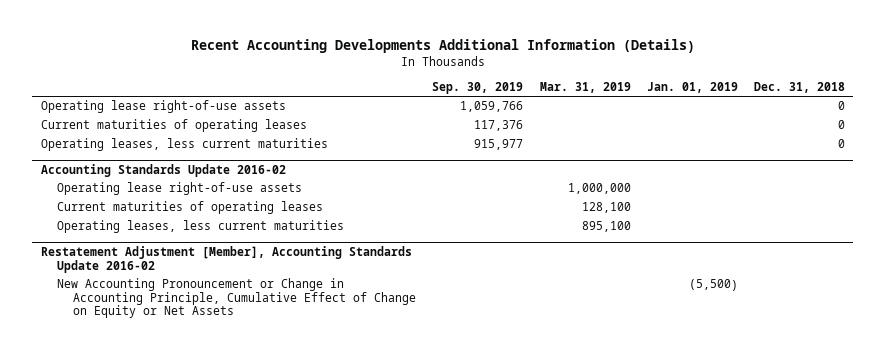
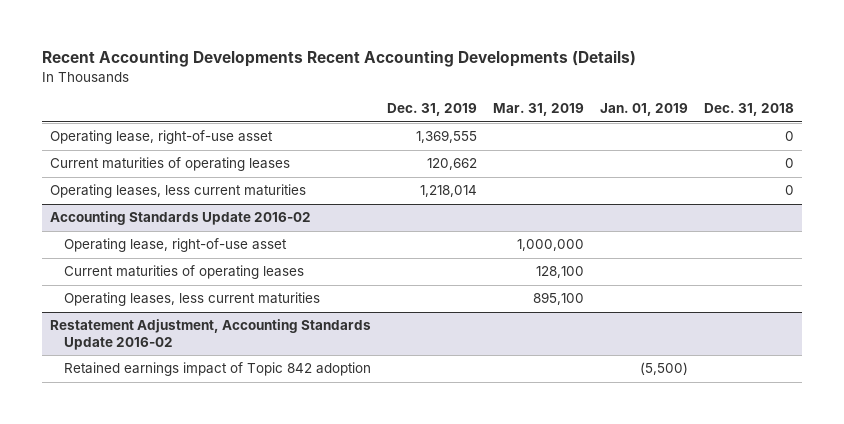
[190,39,695,54] Recent Accounting Developments Additional Information (Details) -> [42,50,637,68] Recent Accounting Developments Recent Accounting Developments (Details)
[432,82,524,95] Sep. 30, 2019 -> none
none -> [387,103,478,117] Dec. 31, 2019
[40,100,286,114] Operating lease right-of-use assets -> [50,130,274,145] Operating lease, right-of-use asset
[56,182,302,196] Operating lease right-of-use assets -> [63,238,287,253] Operating lease, right-of-use asset
[40,246,412,273] Restatement Adjustment [Member], Accounting Standards Update 2016-02 -> [50,319,372,350] Restatement Adjustment, Accounting Standards Update 2016-02
[56,278,416,319] New Accounting Pronouncement or Change in Accounting Principle, Cumulative Effect of Change on Equity or Net Assets -> [63,362,371,377] Retained earnings impact of Topic 842 adoption

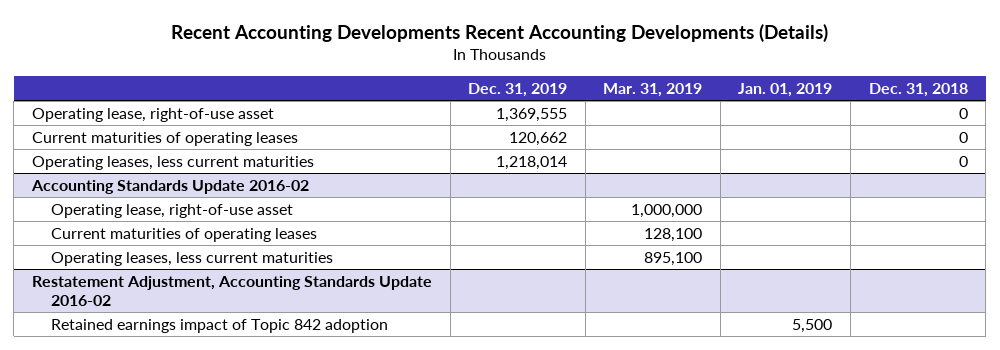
[640,362,689,376] (5,500) -> [792,318,833,333] 5,500

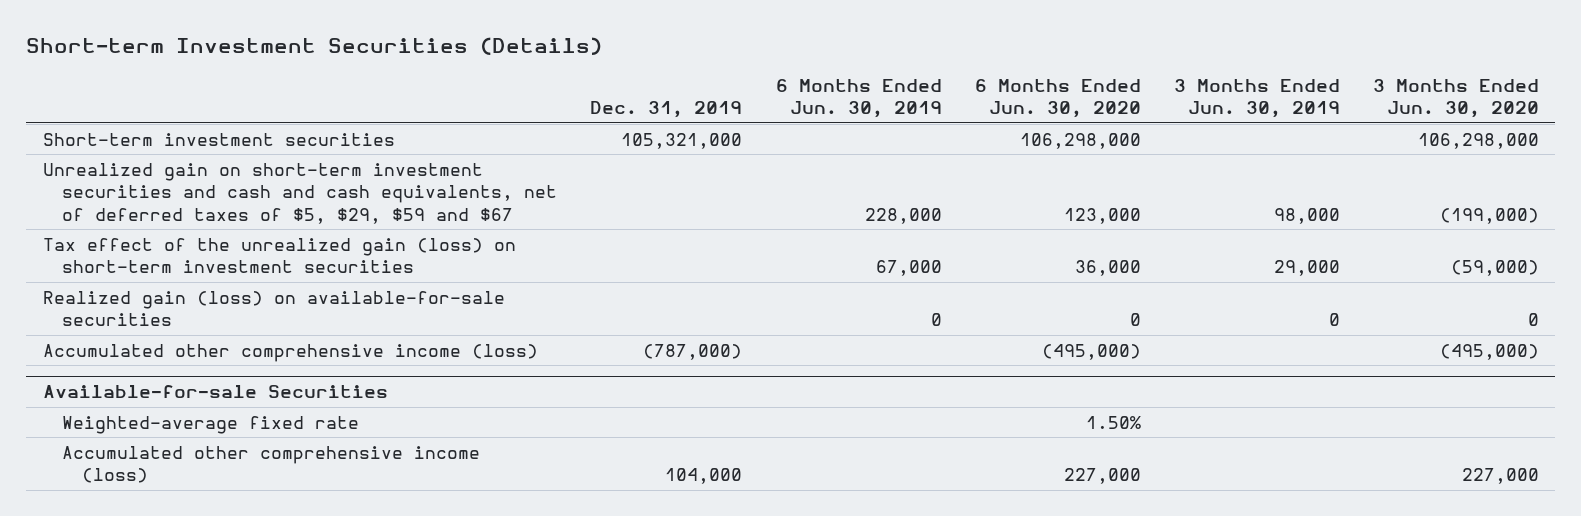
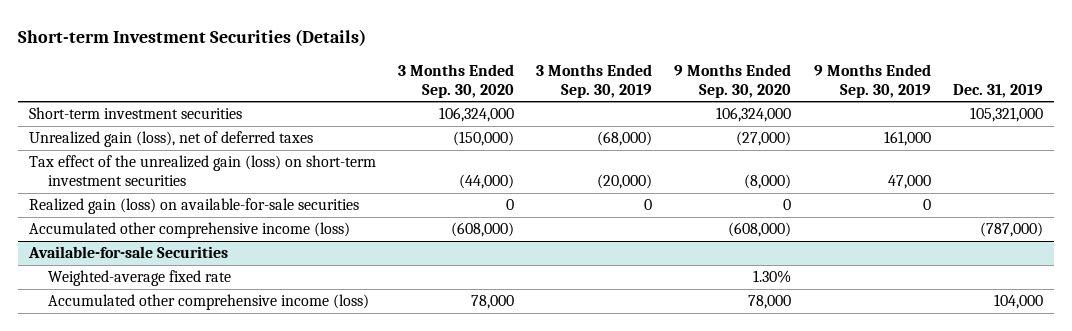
[775,78,942,119] 6 Months Ended Jun. 30, 2019 -> none
[974,78,1141,119] 6 Months Ended Jun. 30, 2020 -> none
[1173,78,1340,119] 3 Months Ended Jun. 30, 2019 -> none
[1372,78,1539,119] 3 Months Ended Jun. 30, 2020 -> none
none -> [398,63,515,98] 3 Months Ended Sep. 30, 2020
none -> [536,63,653,98] 3 Months Ended Sep. 30, 2019
none -> [674,63,792,98] 9 Months Ended Sep. 30, 2020
none -> [813,63,931,98] 9 Months Ended Sep. 30, 2019
[42,162,558,224] Unrealized gain on short-term investment securities and cash and cash equivalents, net of deferred taxes of $5, $29, $59 and $67 -> [29,131,314,148] Unrealized gain (loss), net of deferred taxes

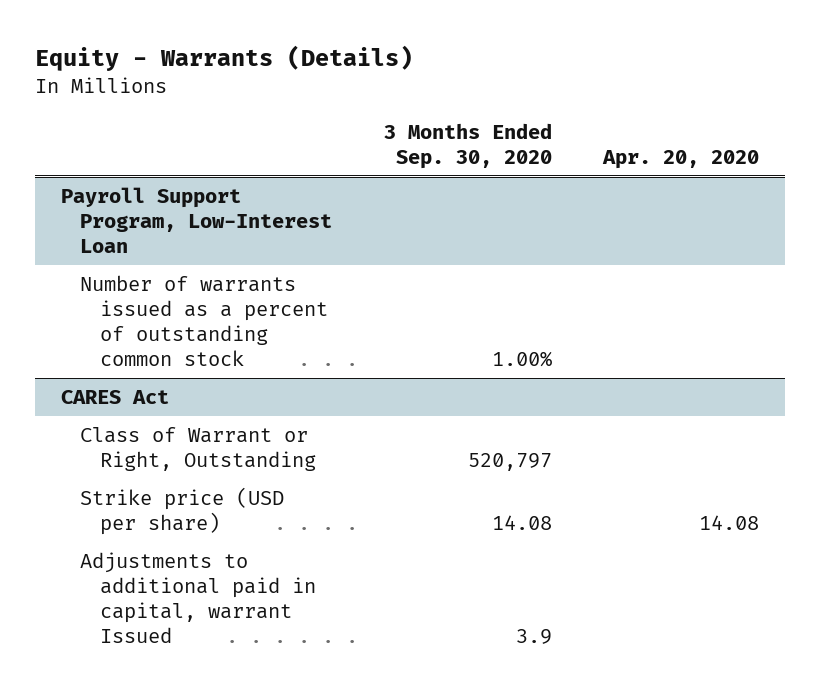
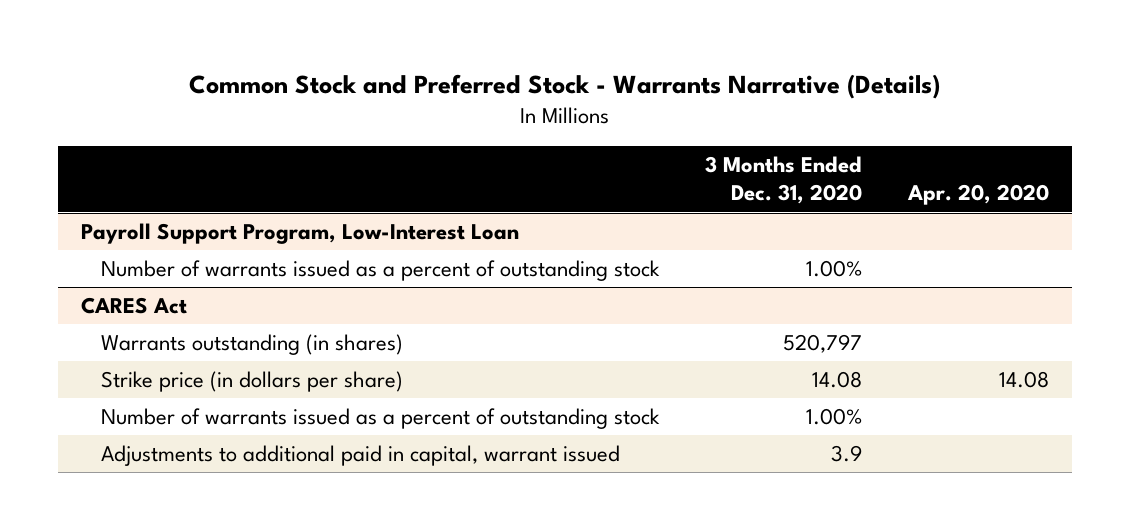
[35,45,414,72] Equity - Warrants (Details) -> [189,73,941,99] Common Stock and Preferred Stock - Warrants Narrative (Details)
[383,122,552,169] 3 Months Ended Sep. 30, 2020 -> none
none -> [705,155,863,205] 3 Months Ended Dec. 31, 2020
[80,274,328,367] Number of warrants issued as a percent of outstanding common stock -> [101,260,661,282] Number of warrants issued as a percent of outstanding stock
[80,426,316,472] Class of Warrant or Right, Outstanding -> [101,334,404,356] Warrants outstanding (in shares)
[80,486,285,536] Strike price (USD per share) -> [101,371,404,393] Strike price (in dollars per share)
none -> [101,408,661,430] Number of warrants issued as a percent of outstanding stock
[80,551,316,644] Adjustments to additional paid in capital, warrant Issued -> [101,445,621,467] Adjustments to additional paid in capital, warrant issued

